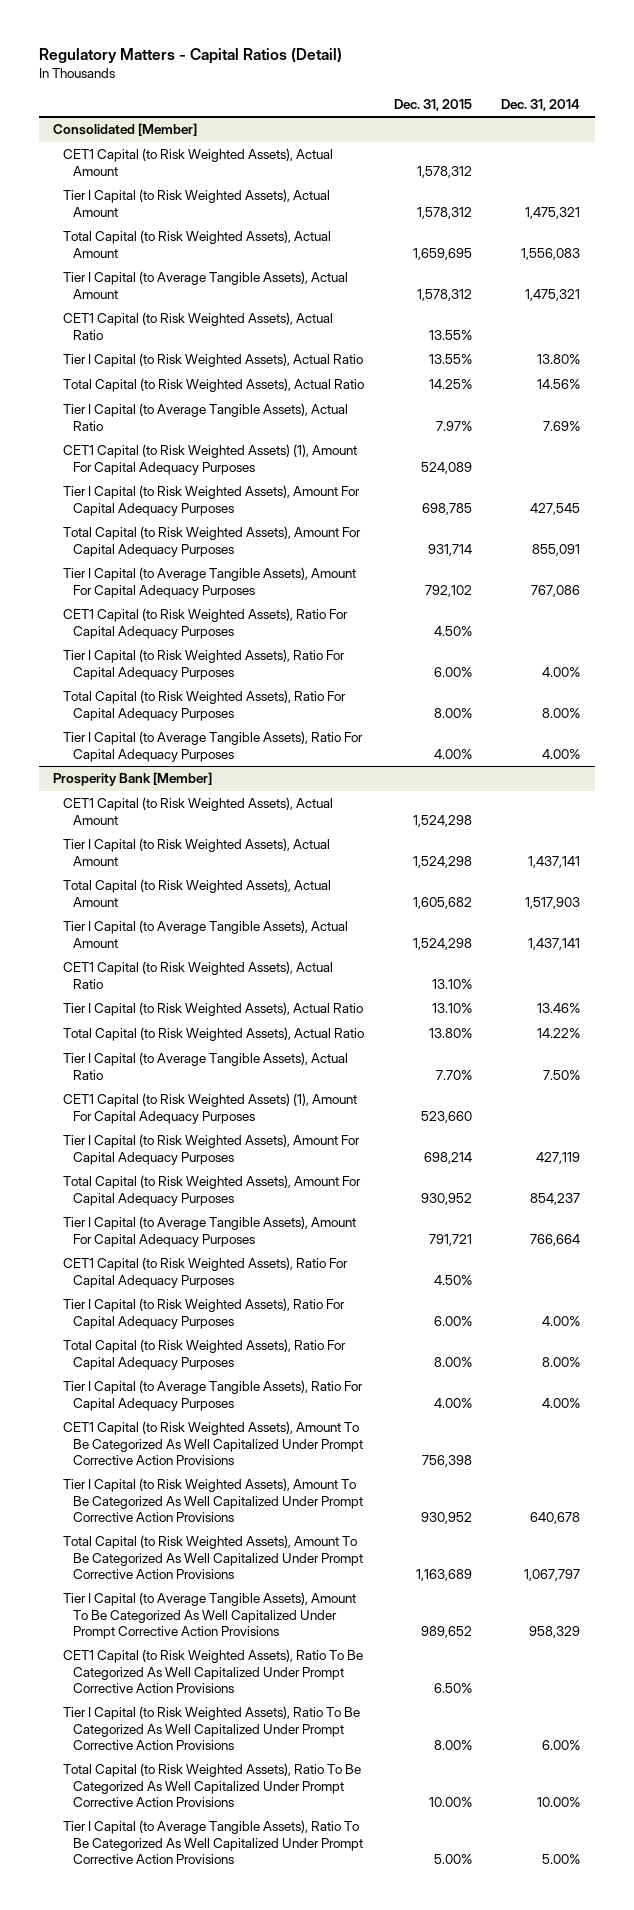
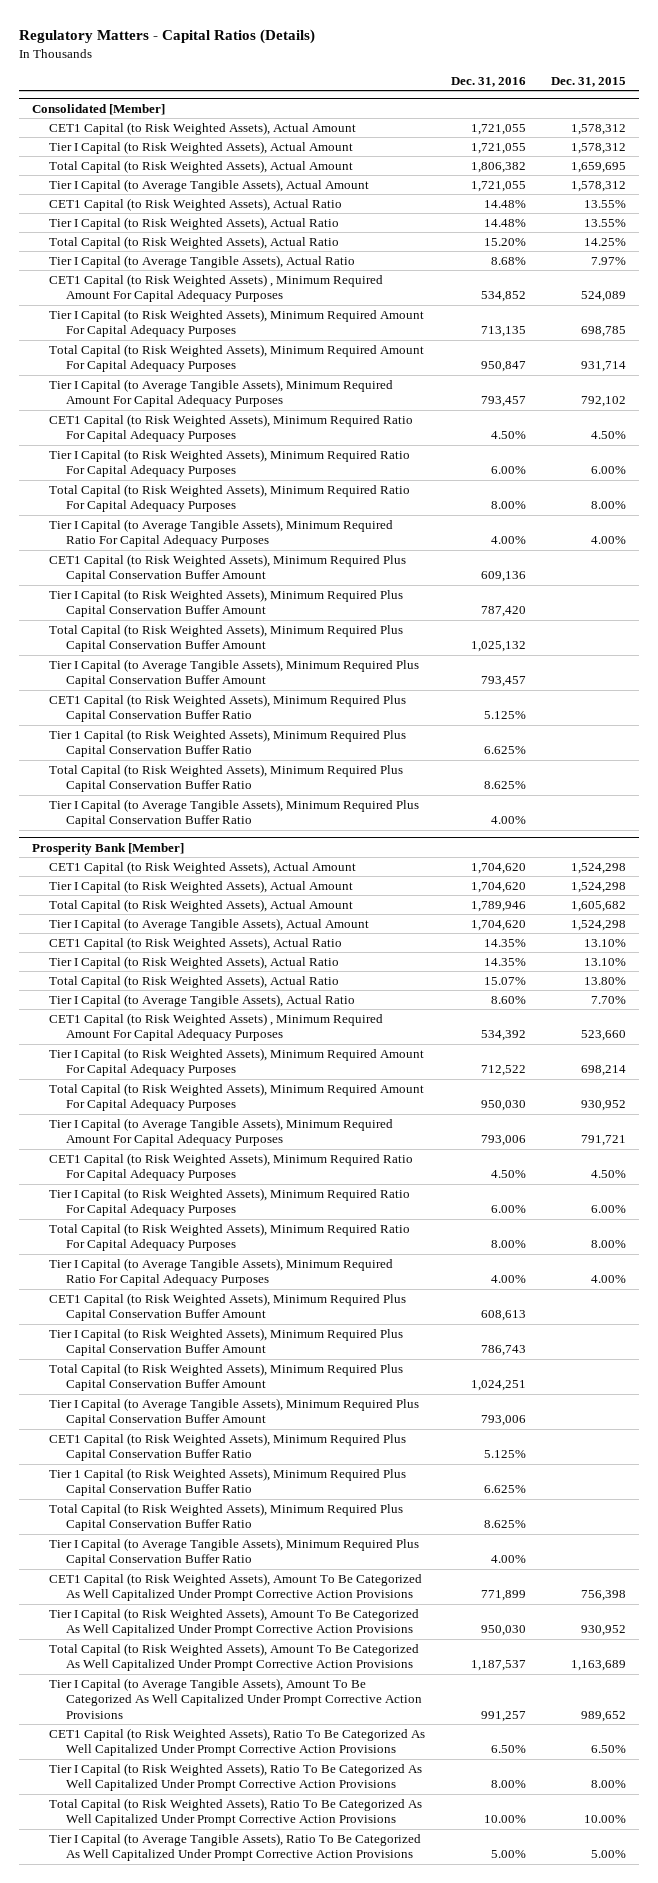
[38,47,342,64] Regulatory Matters - Capital Ratios (Detail) -> [19,28,316,44] Regulatory Matters - Capital Ratios (Details)
[501,98,581,111] Dec. 31, 2014 -> none
none -> [450,76,526,87] Dec. 31, 2016
[63,444,358,475] CET1 Capital (to Risk Weighted Assets) (1), Amount For Capital Adequacy Purposes -> [48,273,383,303] CET1 Capital (to Risk Weighted Assets) , Minimum Required Amount For Capital Adequacy Purposes
[63,485,361,516] Tier I Capital (to Risk Weighted Assets), Amount For Capital Adequacy Purposes -> [48,308,424,338] Tier I Capital (to Risk Weighted Assets), Minimum Required Amount For Capital Adequacy Purposes
[63,526,362,557] Total Capital (to Risk Weighted Assets), Amount For Capital Adequacy Purposes -> [48,343,424,373] Total Capital (to Risk Weighted Assets), Minimum Required Amount For Capital Adequacy Purposes
[63,567,357,598] Tier I Capital (to Average Tangible Assets), Amount For Capital Adequacy Purposes -> [48,378,393,408] Tier I Capital (to Average Tangible Assets), Minimum Required Amount For Capital Adequacy Purposes
[63,608,349,639] CET1 Capital (to Risk Weighted Assets), Ratio For Capital Adequacy Purposes -> [48,413,413,443] CET1 Capital (to Risk Weighted Assets), Minimum Required Ratio For Capital Adequacy Purposes
[63,649,346,680] Tier I Capital (to Risk Weighted Assets), Ratio For Capital Adequacy Purposes -> [48,448,410,478] Tier I Capital (to Risk Weighted Assets), Minimum Required Ratio For Capital Adequacy Purposes
[63,690,347,721] Total Capital (to Risk Weighted Assets), Ratio For Capital Adequacy Purposes -> [48,483,410,513] Total Capital (to Risk Weighted Assets), Minimum Required Ratio For Capital Adequacy Purposes
[63,731,364,762] Tier I Capital (to Average Tangible Assets), Ratio For Capital Adequacy Purposes -> [48,518,393,548] Tier I Capital (to Average Tangible Assets), Minimum Required Ratio For Capital Adequacy Purposes
none -> [48,553,406,583] CET1 Capital (to Risk Weighted Assets), Minimum Required Plus Capital Conservation Buffer Amount
none -> [48,588,403,618] Tier I Capital (to Risk Weighted Assets), Minimum Required Plus Capital Conservation Buffer Amount
none -> [48,623,403,653] Total Capital (to Risk Weighted Assets), Minimum Required Plus Capital Conservation Buffer Amount
none -> [48,658,419,688] Tier I Capital (to Average Tangible Assets), Minimum Required Plus Capital Conservation Buffer Amount
none -> [48,693,406,723] CET1 Capital (to Risk Weighted Assets), Minimum Required Plus Capital Conservation Buffer Ratio
none -> [48,728,406,758] Tier 1 Capital (to Risk Weighted Assets), Minimum Required Plus Capital Conservation Buffer Ratio
none -> [48,763,403,793] Total Capital (to Risk Weighted Assets), Minimum Required Plus Capital Conservation Buffer Ratio
none -> [48,798,419,828] Tier I Capital (to Average Tangible Assets), Minimum Required Plus Capital Conservation Buffer Ratio
[63,1093,358,1124] CET1 Capital (to Risk Weighted Assets) (1), Amount For Capital Adequacy Purposes -> [48,1012,383,1042] CET1 Capital (to Risk Weighted Assets) , Minimum Required Amount For Capital Adequacy Purposes
[63,1134,361,1165] Tier I Capital (to Risk Weighted Assets), Amount For Capital Adequacy Purposes -> [48,1047,424,1077] Tier I Capital (to Risk Weighted Assets), Minimum Required Amount For Capital Adequacy Purposes
[63,1175,362,1206] Total Capital (to Risk Weighted Assets), Amount For Capital Adequacy Purposes -> [48,1082,424,1112] Total Capital (to Risk Weighted Assets), Minimum Required Amount For Capital Adequacy Purposes
[63,1216,357,1247] Tier I Capital (to Average Tangible Assets), Amount For Capital Adequacy Purposes -> [48,1117,393,1147] Tier I Capital (to Average Tangible Assets), Minimum Required Amount For Capital Adequacy Purposes
[63,1257,349,1288] CET1 Capital (to Risk Weighted Assets), Ratio For Capital Adequacy Purposes -> [48,1152,413,1182] CET1 Capital (to Risk Weighted Assets), Minimum Required Ratio For Capital Adequacy Purposes
[63,1298,346,1329] Tier I Capital (to Risk Weighted Assets), Ratio For Capital Adequacy Purposes -> [48,1187,410,1217] Tier I Capital (to Risk Weighted Assets), Minimum Required Ratio For Capital Adequacy Purposes
[63,1339,347,1370] Total Capital (to Risk Weighted Assets), Ratio For Capital Adequacy Purposes -> [48,1222,410,1252] Total Capital (to Risk Weighted Assets), Minimum Required Ratio For Capital Adequacy Purposes
[63,1380,364,1411] Tier I Capital (to Average Tangible Assets), Ratio For Capital Adequacy Purposes -> [48,1257,393,1287] Tier I Capital (to Average Tangible Assets), Minimum Required Ratio For Capital Adequacy Purposes
none -> [48,1292,406,1322] CET1 Capital (to Risk Weighted Assets), Minimum Required Plus Capital Conservation Buffer Amount
none -> [48,1327,403,1357] Tier I Capital (to Risk Weighted Assets), Minimum Required Plus Capital Conservation Buffer Amount
none -> [48,1362,403,1392] Total Capital (to Risk Weighted Assets), Minimum Required Plus Capital Conservation Buffer Amount
none -> [48,1397,419,1427] Tier I Capital (to Average Tangible Assets), Minimum Required Plus Capital Conservation Buffer Amount
none -> [48,1432,406,1462] CET1 Capital (to Risk Weighted Assets), Minimum Required Plus Capital Conservation Buffer Ratio
none -> [48,1467,406,1497] Tier 1 Capital (to Risk Weighted Assets), Minimum Required Plus Capital Conservation Buffer Ratio
none -> [48,1502,403,1532] Total Capital (to Risk Weighted Assets), Minimum Required Plus Capital Conservation Buffer Ratio
none -> [48,1537,419,1567] Tier I Capital (to Average Tangible Assets), Minimum Required Plus Capital Conservation Buffer Ratio

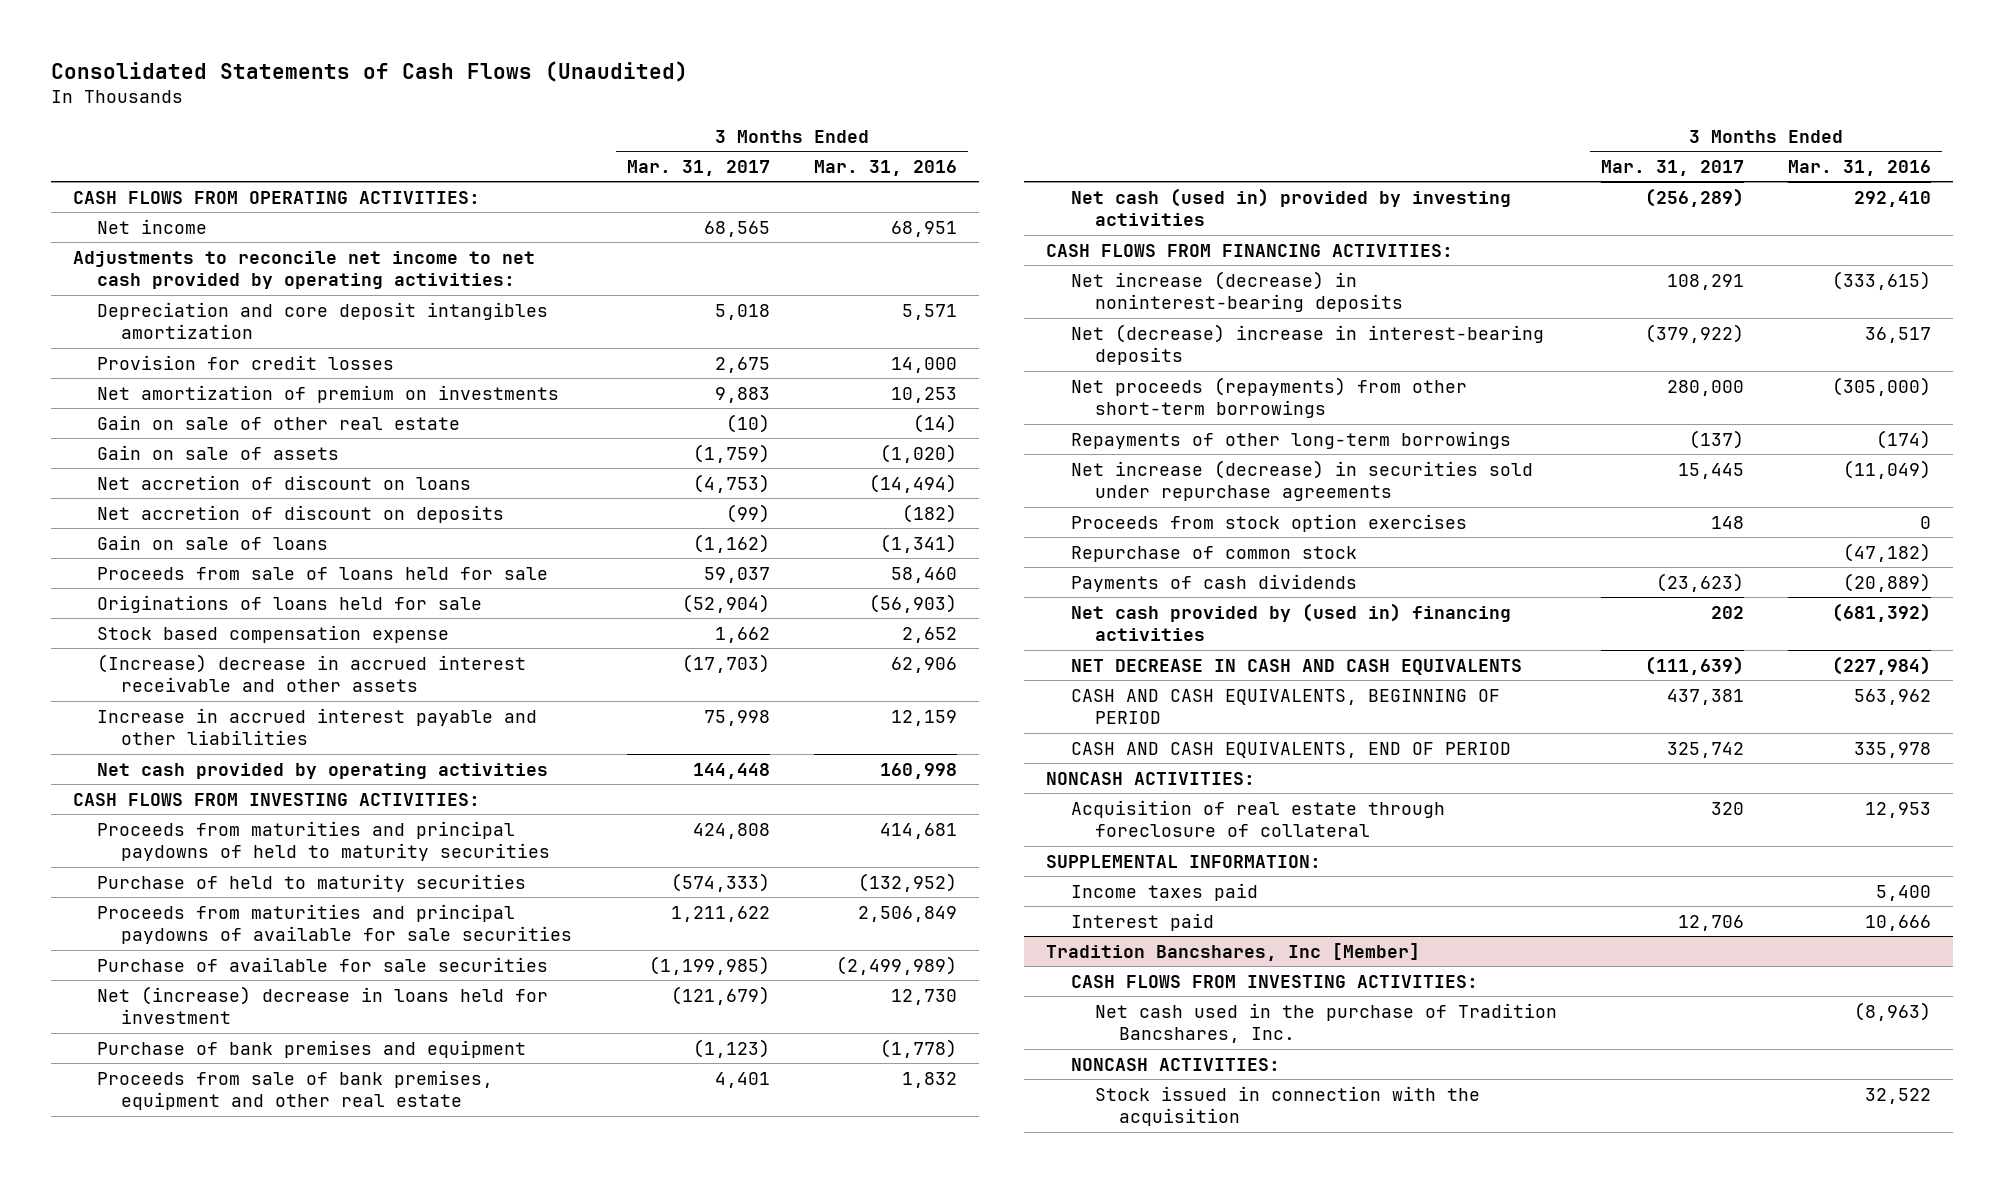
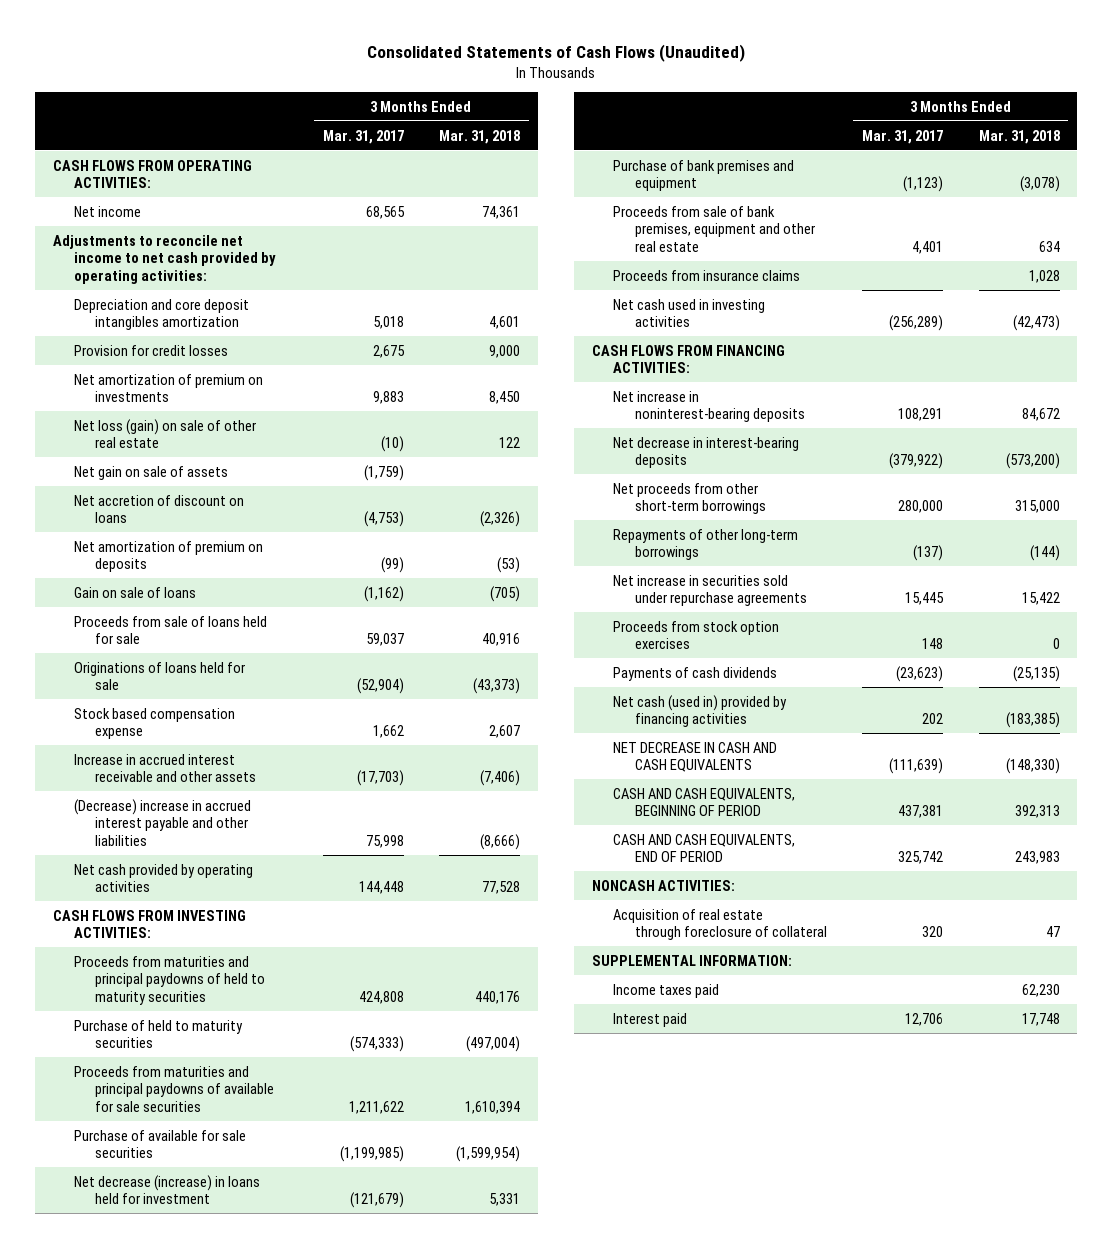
[814,159,958,176] Mar. 31, 2016 -> none
none -> [439,129,521,144] Mar. 31, 2018
[97,414,461,430] Gain on sale of other real estate -> [74,418,257,449] Net loss (gain) on sale of other real estate
[97,444,340,460] Gain on sale of assets -> [74,465,229,480] Net gain on sale of assets
[97,504,505,523] Net accretion of discount on deposits -> [74,540,264,573] Net amortization of premium on deposits
[97,653,527,693] (Increase) decrease in accrued interest receivable and other assets -> [74,753,257,783] Increase in accrued interest receivable and other assets
[97,707,538,746] Increase in accrued interest payable and other liabilities -> [74,798,252,846] (Decrease) increase in accrued interest payable and other liabilities
[97,985,549,1025] Net (increase) decrease in loans held for investment -> [74,1174,261,1205] Net decrease (increase) in loans held for investment
none -> [613,269,801,281] Proceeds from insurance claims
[1070,187,1511,227] Net cash (used in) provided by investing activities -> [613,298,766,328] Net cash used in investing activities
[1070,270,1403,313] Net increase (decrease) in noninterest-bearing deposits -> [613,390,805,423] Net increase in noninterest-bearing deposits
[1070,323,1544,366] Net (decrease) increase in interest-bearing deposits -> [613,436,800,469] Net decrease in interest-bearing deposits
[1070,376,1467,419] Net proceeds (repayments) from other short-term borrowings -> [613,482,766,515] Net proceeds from other short-term borrowings
[1070,459,1533,502] Net increase (decrease) in securities sold under repurchase agreements -> [613,574,807,607] Net increase in securities sold under repurchase agreements
[1070,545,1357,562] Repurchase of common stock -> none
[1070,602,1511,642] Net cash provided by (used in) financing activities -> [613,694,788,728] Net cash (used in) provided by financing activities
[1046,942,1421,961] Tradition Bancshares, Inc [Member] -> none
[1070,974,1478,988] CASH FLOWS FROM INVESTING ACTIVITIES: -> none
[1094,1002,1557,1044] Net cash used in the purchase of Tradition Bancshares, Inc. -> none
[1070,1057,1280,1071] NONCASH ACTIVITIES: -> none
[1094,1085,1480,1127] Stock issued in connection with the acquisition -> none

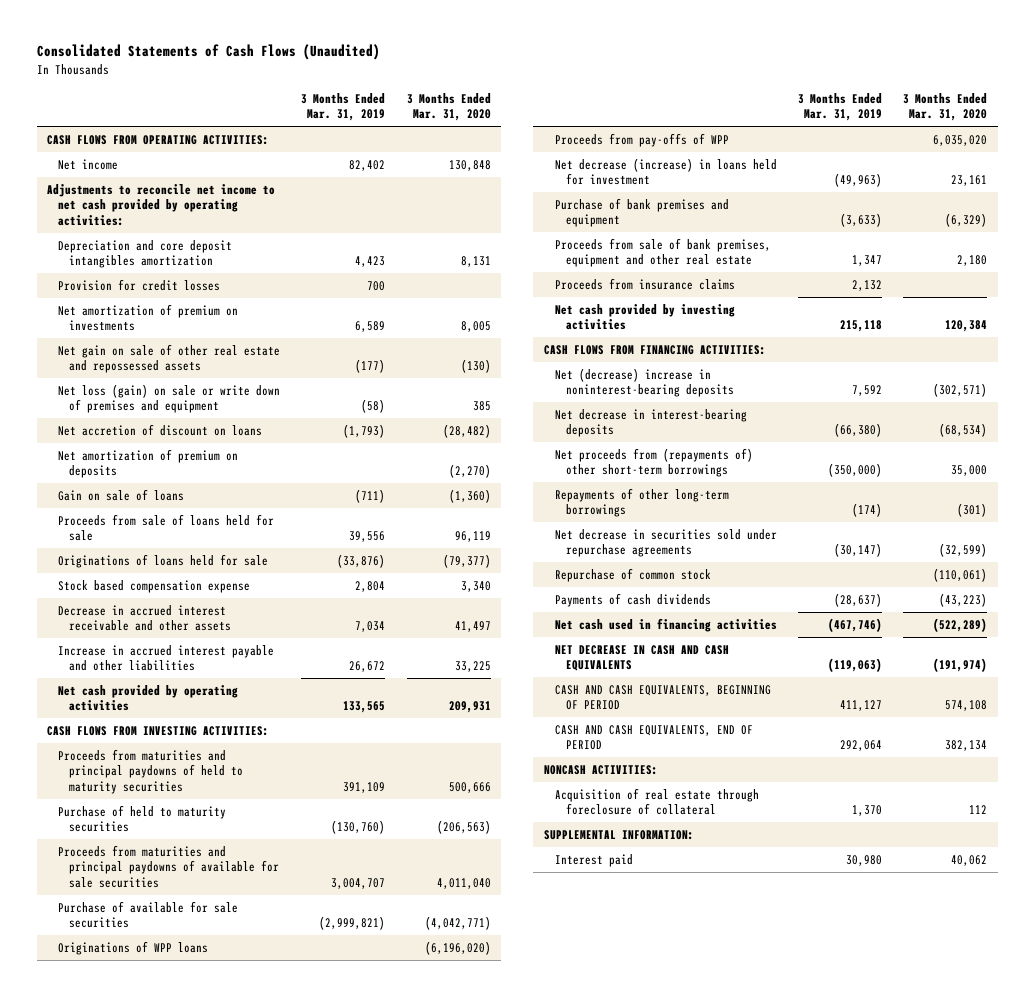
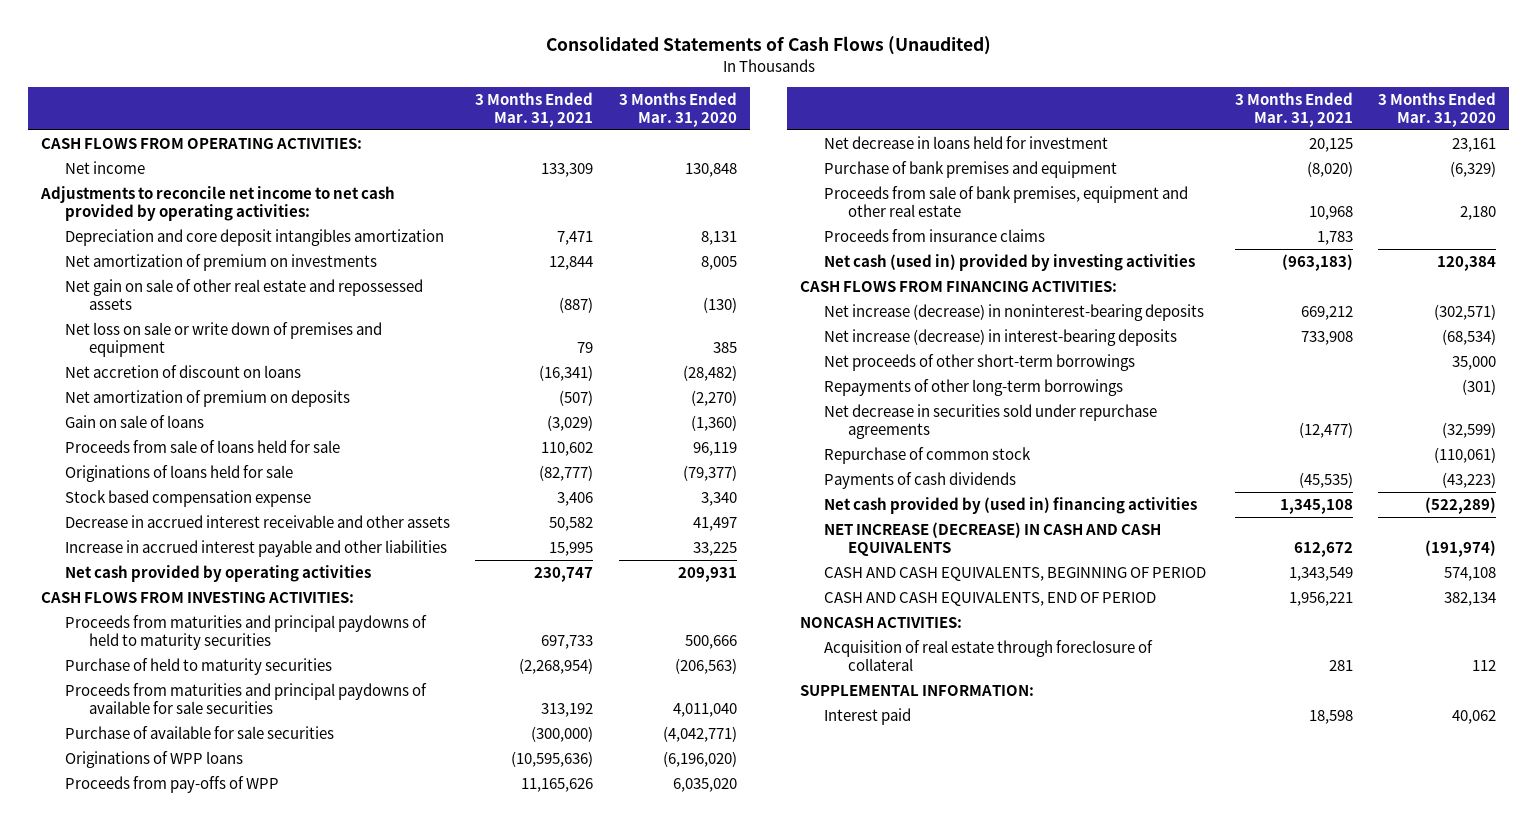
[301,93,386,122] 3 Months Ended Mar. 31, 2019 -> none
none -> [475,91,594,127] 3 Months Ended Mar. 31, 2021
[58,278,221,291] Provision for credit losses -> none
[58,383,281,414] Net loss (gain) on sale or write down of premises and equipment -> [64,322,382,357] Net loss on sale or write down of premises and equipment
[554,157,777,186] Net decrease (increase) in loans held for investment -> [824,136,1109,150] Net decrease in loans held for investment
[554,303,735,331] Net cash provided by investing activities -> [824,254,1196,272] Net cash (used in) provided by investing activities
[554,367,734,398] Net (decrease) increase in noninterest-bearing deposits -> [824,304,1205,322] Net increase (decrease) in noninterest-bearing deposits
[554,408,747,438] Net decrease in interest-bearing deposits -> [824,329,1178,347] Net increase (decrease) in interest-bearing deposits
[554,447,753,478] Net proceeds from (repayments of) other short-term borrowings -> [824,354,1136,372] Net proceeds of other short-term borrowings
[554,617,777,632] Net cash used in financing activities -> [824,497,1198,515] Net cash provided by (used in) financing activities
[554,644,729,672] NET DECREASE IN CASH AND CASH EQUIVALENTS -> [824,522,1162,556] NET INCREASE (DECREASE) IN CASH AND CASH EQUIVALENTS

